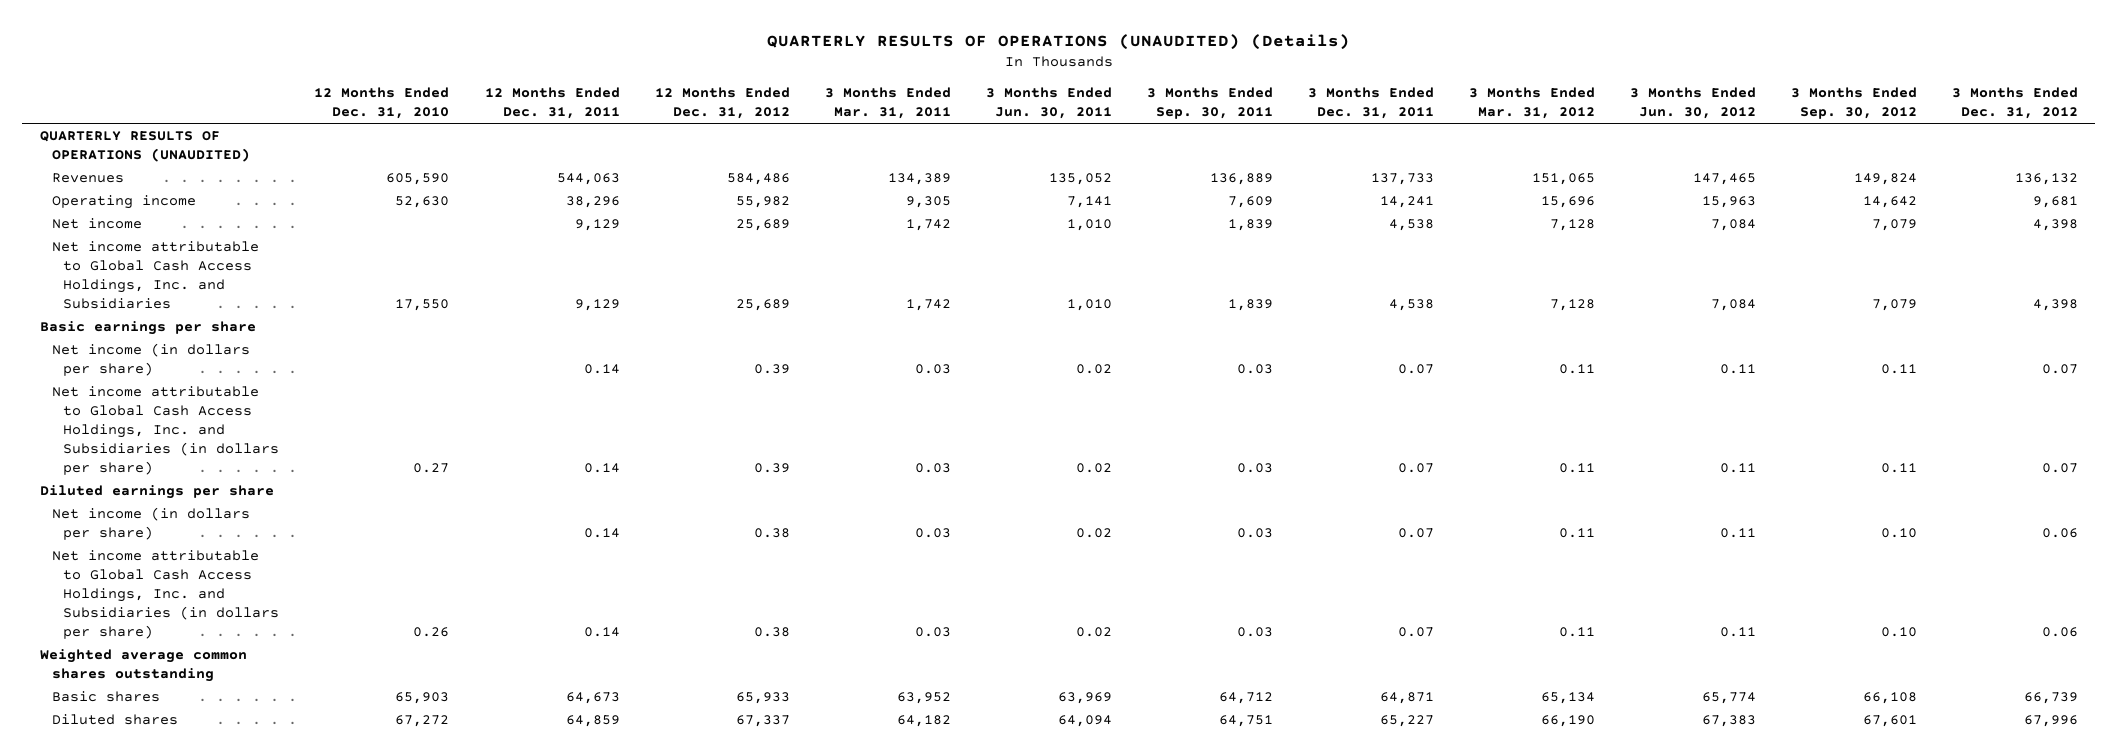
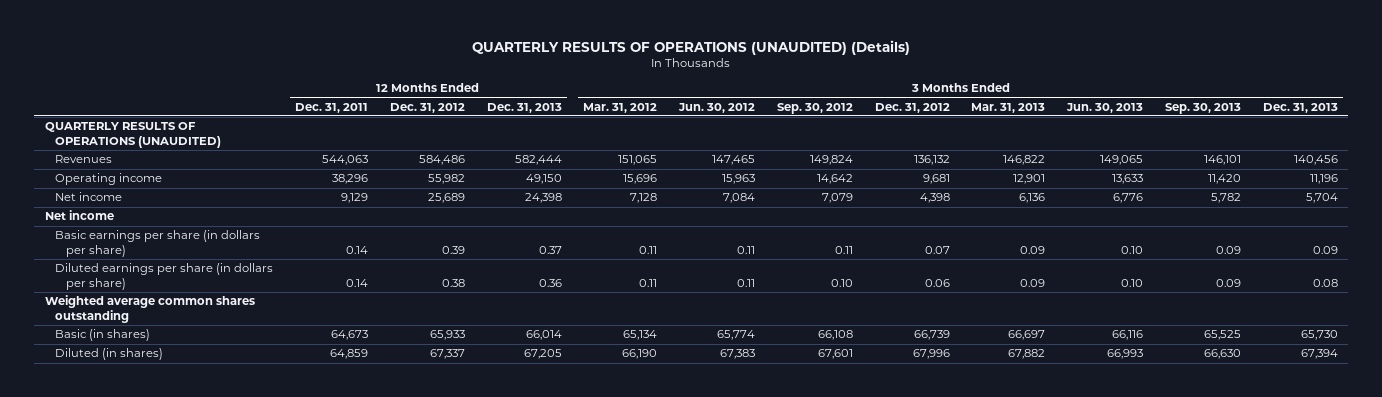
[314,87,450,120] 12 Months Ended Dec. 31, 2010 -> none
[824,87,951,120] 3 Months Ended Mar. 31, 2011 -> none
[985,87,1112,120] 3 Months Ended Jun. 30, 2011 -> none
[1146,87,1273,120] 3 Months Ended Sep. 30, 2011 -> none
[1307,87,1434,120] 3 Months Ended Dec. 31, 2011 -> none
none -> [486,102,562,113] Dec. 31, 2013
none -> [971,102,1046,113] Mar. 31, 2013
none -> [1066,102,1144,113] Jun. 30, 2013
none -> [1164,102,1241,114] Sep. 30, 2013
none -> [1262,102,1338,113] Dec. 31, 2013
[51,240,259,310] Net income attributable to Global Cash Access Holdings, Inc. and Subsidiaries -> none
[39,320,256,335] Basic earnings per share -> none
[51,342,250,376] Net income (in dollars per share) -> none
[39,484,274,499] Diluted earnings per share -> none
[51,506,250,540] Net income (in dollars per share) -> none
none -> [44,210,114,221] Net income
[51,385,280,476] Net income attributable to Global Cash Access Holdings, Inc. and Subsidiaries (in dollars per share) -> [55,230,261,257] Basic earnings per share (in dollars per share)
[51,549,280,640] Net income attributable to Global Cash Access Holdings, Inc. and Subsidiaries (in dollars per share) -> [55,263,274,290] Diluted earnings per share (in dollars per share)
[51,690,160,702] Basic shares -> [55,329,151,342] Basic (in shares)
[51,713,178,725] Diluted shares -> [55,348,164,361] Diluted (in shares)

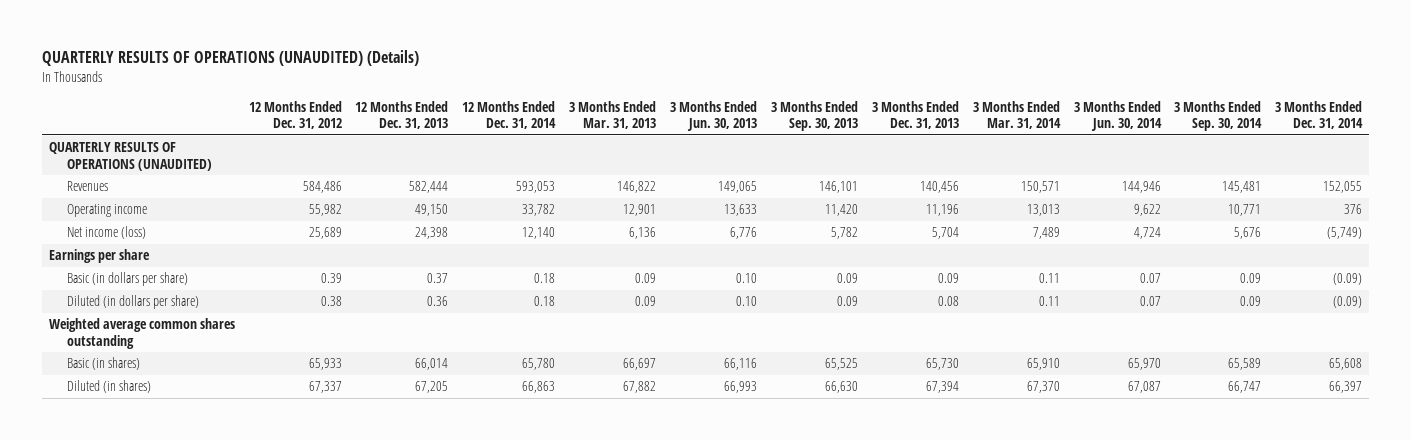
[295,102,369,113] Dec. 31, 2011 -> none
[583,102,658,113] Mar. 31, 2012 -> none
[678,102,756,113] Jun. 30, 2012 -> none
[776,102,853,114] Sep. 30, 2012 -> none
[874,102,950,113] Dec. 31, 2012 -> none
none -> [462,100,557,129] 12 Months Ended Dec. 31, 2014
none -> [972,100,1061,129] 3 Months Ended Mar. 31, 2014
none -> [1073,100,1162,131] 3 Months Ended Jun. 30, 2014
none -> [1174,100,1263,131] 3 Months Ended Sep. 30, 2014
none -> [1275,100,1364,129] 3 Months Ended Dec. 31, 2014
[55,192,123,202] Net income -> [67,226,147,240] Net income (loss)
[44,210,114,221] Net income -> [48,249,150,264] Earnings per share
[55,230,261,257] Basic earnings per share (in dollars per share) -> [67,272,189,287] Basic (in dollars per share)
[55,263,274,290] Diluted earnings per share (in dollars per share) -> [67,295,200,310] Diluted (in dollars per share)

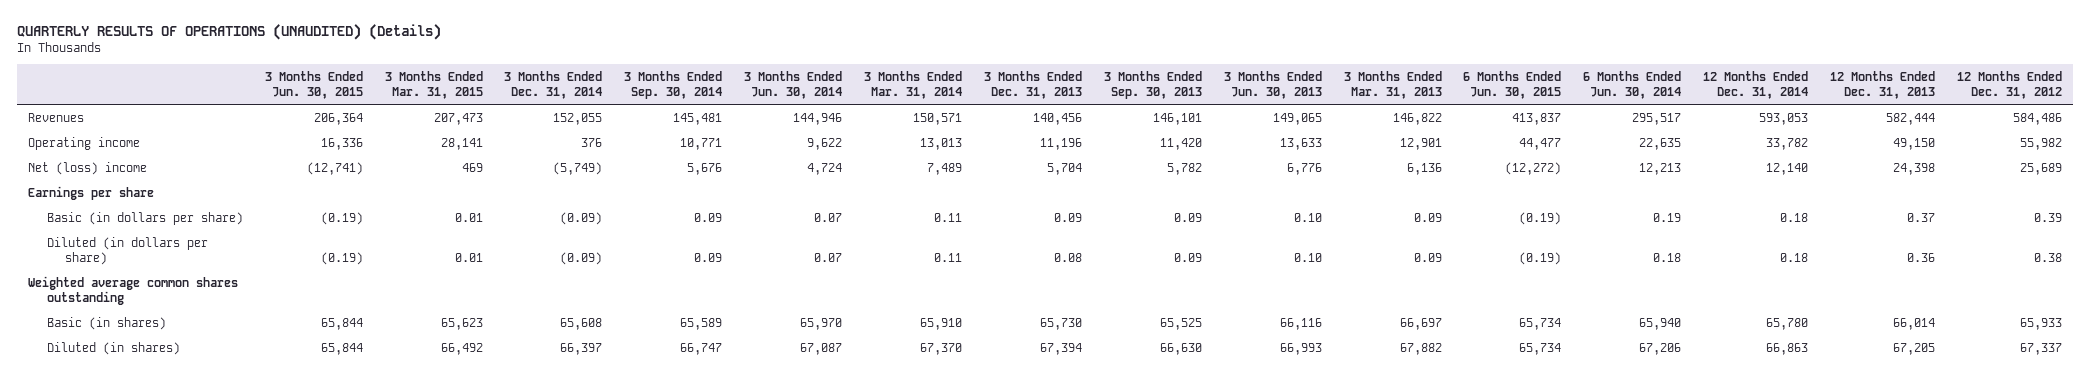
none -> [264,70,363,100] 3 Months Ended Jun. 30, 2015
none -> [384,70,483,100] 3 Months Ended Mar. 31, 2015
none -> [1463,70,1562,100] 6 Months Ended Jun. 30, 2015
none -> [1583,70,1682,100] 6 Months Ended Jun. 30, 2014
[48,142,213,171] QUARTERLY RESULTS OF OPERATIONS (UNAUDITED) -> none
[67,226,147,240] Net income (loss) -> [28,161,148,175] Net (loss) income

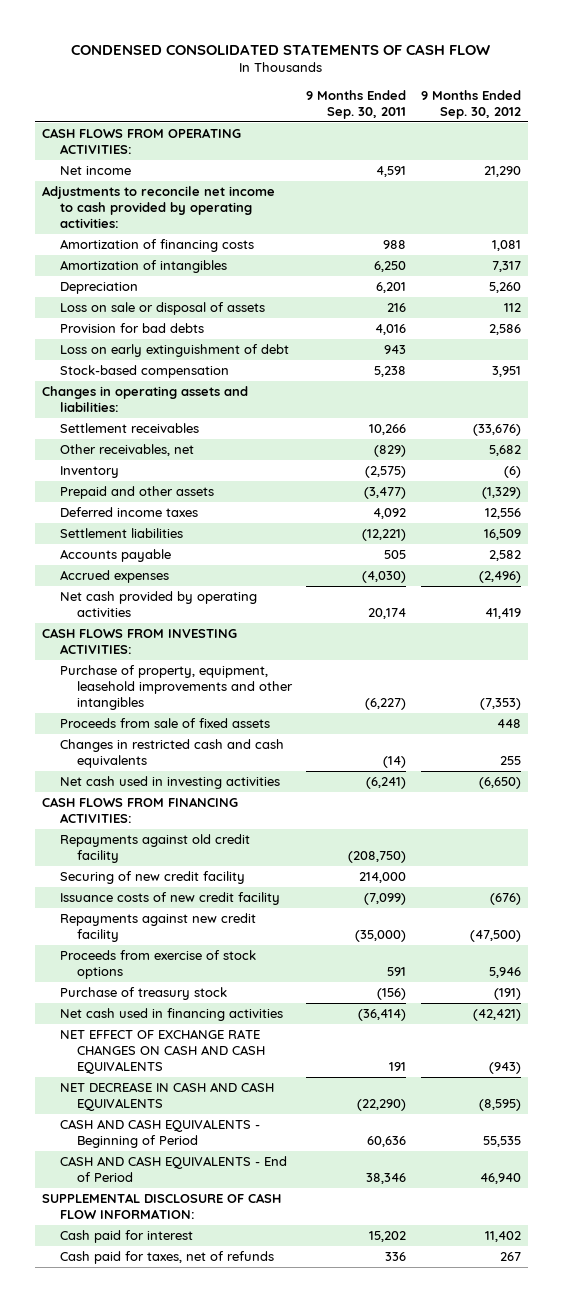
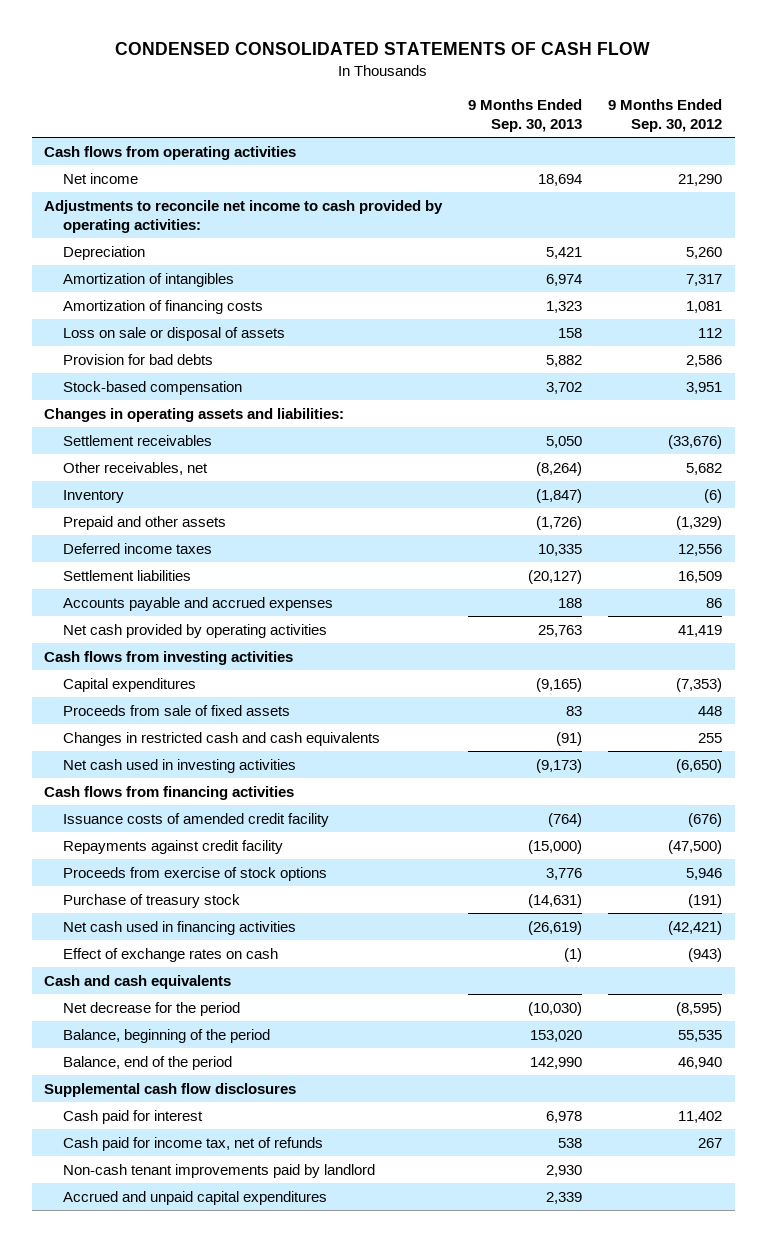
[306,90,407,120] 9 Months Ended Sep. 30, 2011 -> none
none -> [468,98,583,132] 9 Months Ended Sep. 30, 2013
[41,127,241,154] CASH FLOWS FROM OPERATING ACTIVITIES: -> [44,145,297,160] Cash flows from operating activities
[59,259,227,273] Amortization of intangibles -> [62,272,234,287] Amortization of intangibles
[59,238,254,252] Amortization of financing costs -> [62,299,263,314] Amortization of financing costs
[59,343,289,357] Loss on early extinguishment of debt -> none
[59,548,171,562] Accounts payable -> none
[59,569,169,583] Accrued expenses -> none
none -> [62,596,333,611] Accounts payable and accrued expenses
[41,627,237,654] CASH FLOWS FROM INVESTING ACTIVITIES: -> [44,650,294,665] Cash flows from investing activities
[59,664,294,710] Purchase of property, equipment, leasehold improvements and other intangibles -> [62,677,196,692] Capital expenditures
[59,833,250,863] Repayments against old credit facility -> none
[59,870,245,884] Securing of new credit facility -> none
[41,796,238,823] CASH FLOWS FROM FINANCING ACTIVITIES: -> [44,785,295,800] Cash flows from financing activities
[59,891,280,905] Issuance costs of new credit facility -> [62,812,329,827] Issuance costs of amended credit facility
[59,912,256,942] Repayments against new credit facility -> [62,839,283,854] Repayments against credit facility
[59,1028,266,1074] NET EFFECT OF EXCHANGE RATE CHANGES ON CASH AND CASH EQUIVALENTS -> [62,947,278,962] Effect of exchange rates on cash
none -> [44,974,232,989] Cash and cash equivalents
[59,1081,274,1111] NET DECREASE IN CASH AND CASH EQUIVALENTS -> [62,1001,240,1016] Net decrease for the period
[59,1118,260,1148] CASH AND CASH EQUIVALENTS - Beginning of Period -> [62,1028,270,1043] Balance, beginning of the period
[59,1155,287,1182] CASH AND CASH EQUIVALENTS - End of Period -> [62,1055,232,1070] Balance, end of the period
[41,1192,281,1219] SUPPLEMENTAL DISCLOSURE OF CASH FLOW INFORMATION: -> [44,1082,297,1097] Supplemental cash flow disclosures
[59,1250,274,1264] Cash paid for taxes, net of refunds -> [62,1136,323,1151] Cash paid for income tax, net of refunds
none -> [62,1163,375,1178] Non-cash tenant improvements paid by landlord
none -> [62,1190,327,1205] Accrued and unpaid capital expenditures

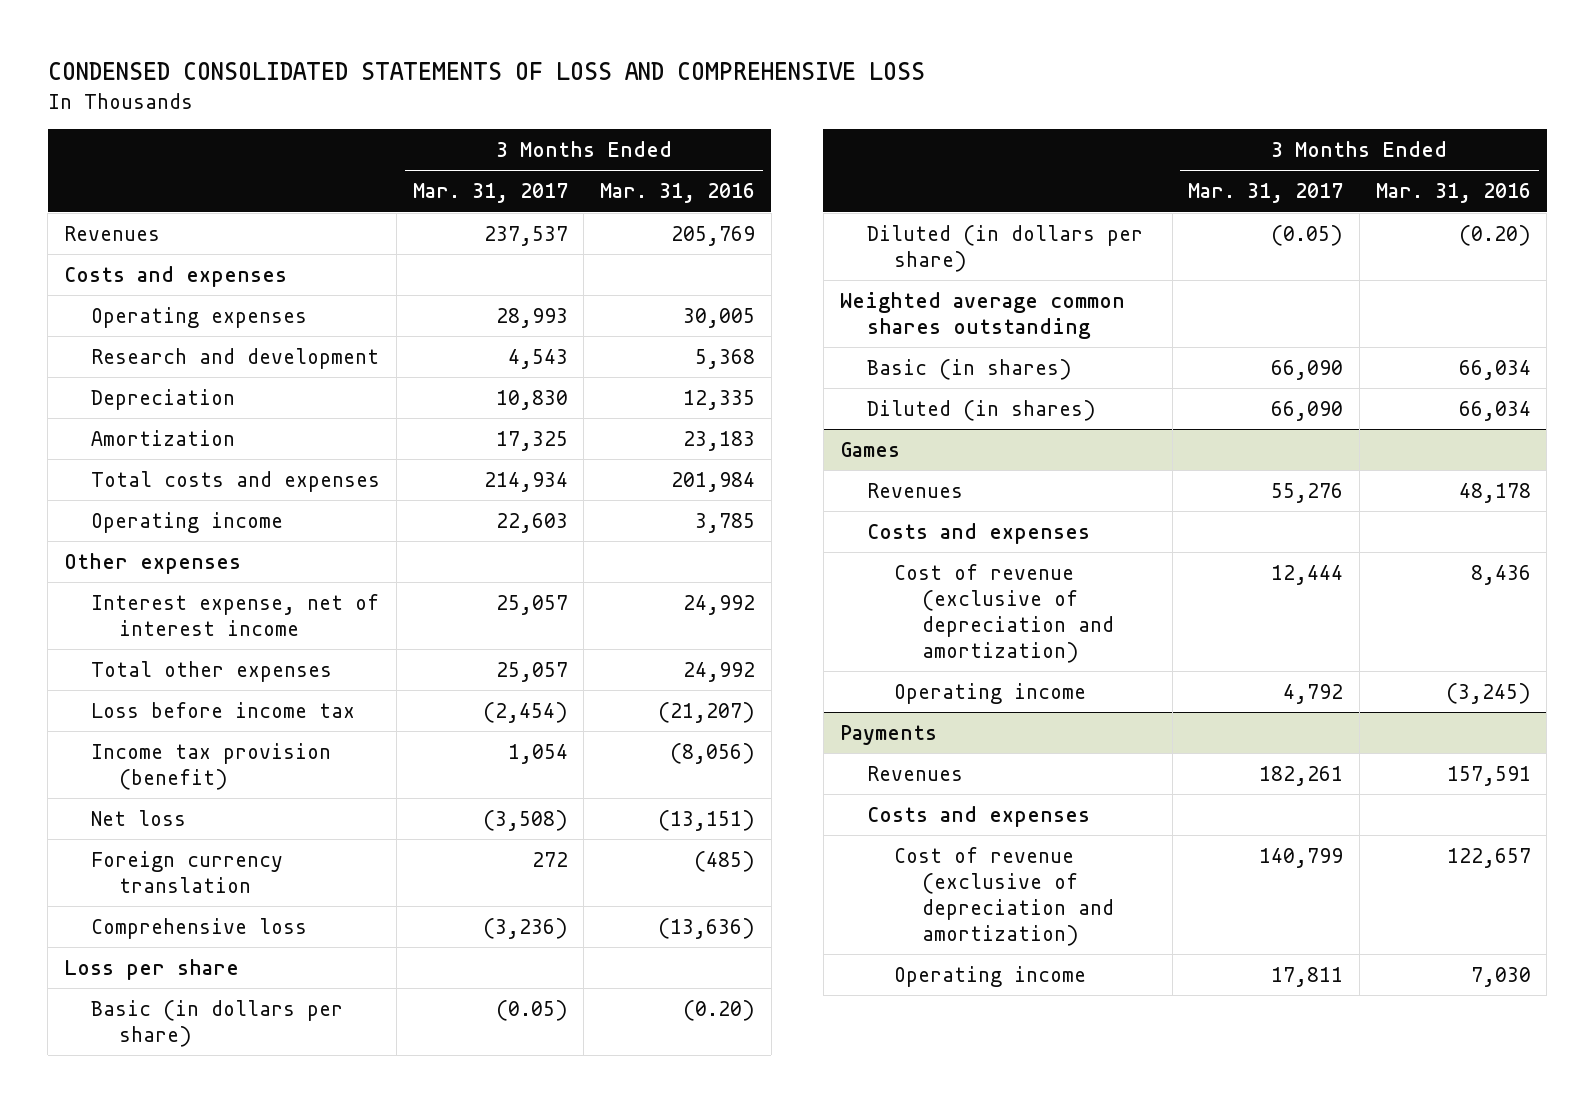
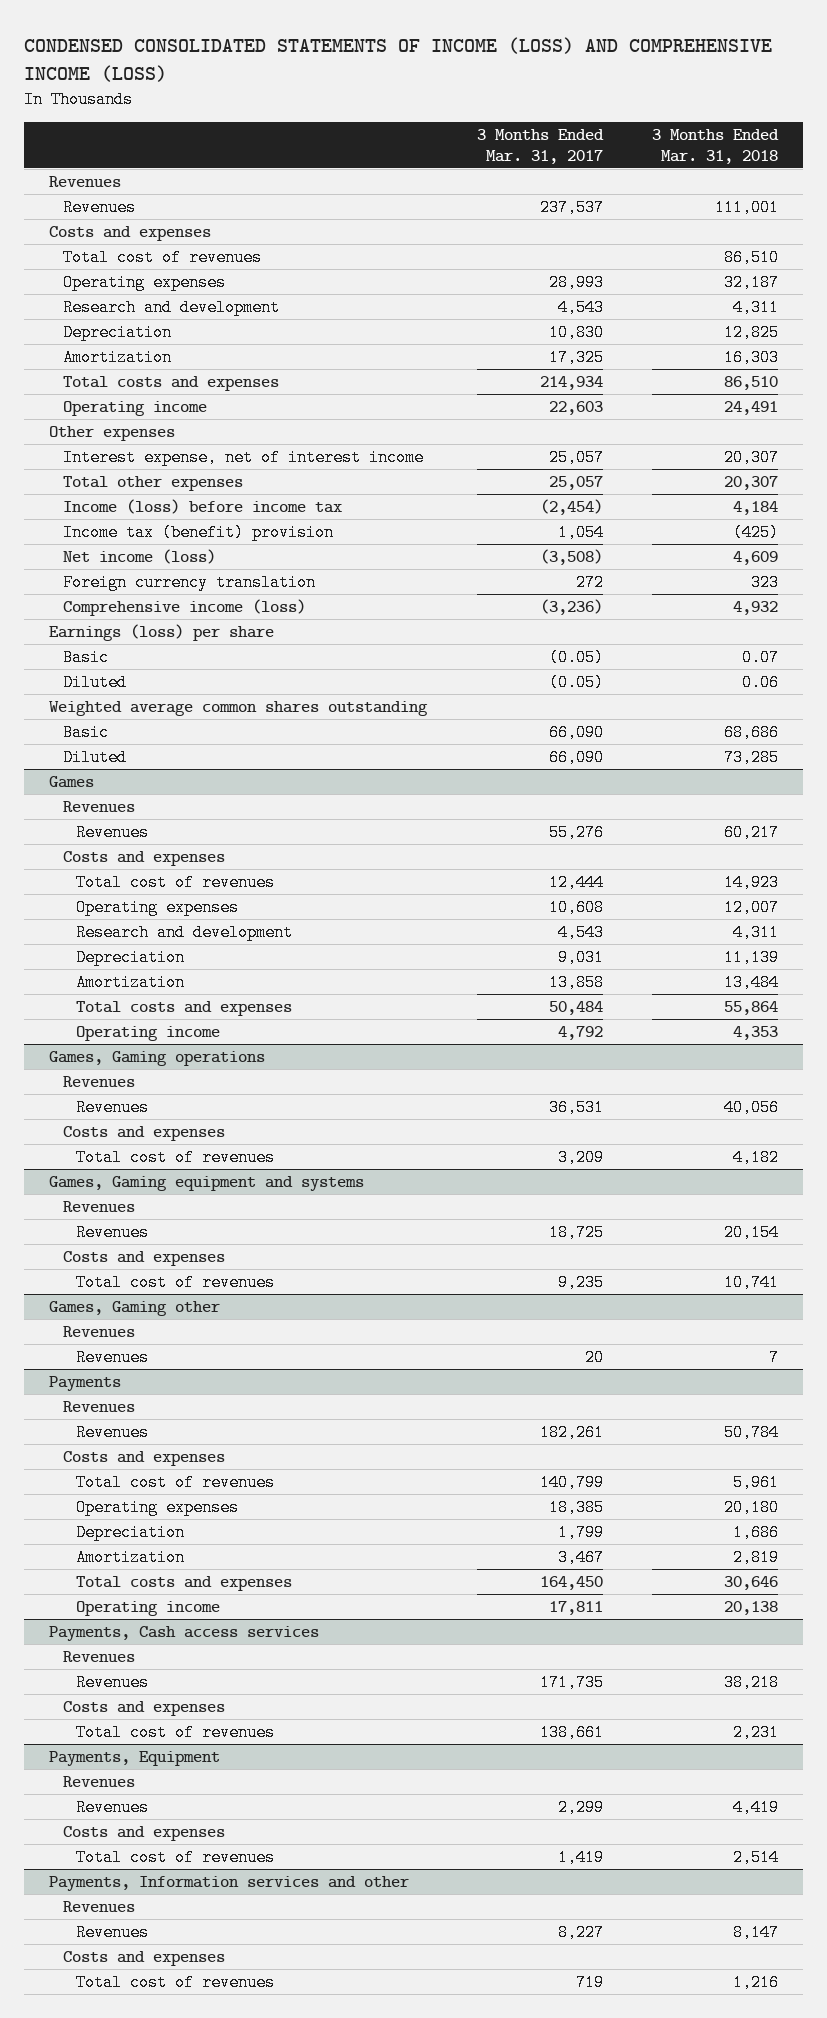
[47,62,925,81] CONDENSED CONSOLIDATED STATEMENTS OF LOSS AND COMPREHENSIVE LOSS -> [24,36,773,82] CONDENSED CONSOLIDATED STATEMENTS OF INCOME (LOSS) AND COMPREHENSIVE INCOME (LOSS)
[600,183,756,204] Mar. 31, 2016 -> none
none -> [652,129,780,164] 3 Months Ended Mar. 31, 2018
none -> [48,176,121,188] Revenues
none -> [62,249,262,267] Total cost of revenues
[91,701,356,718] Loss before income tax -> [62,499,342,515] Income (loss) before income tax
[91,742,332,790] Income tax provision (benefit) -> [62,524,334,542] Income tax (benefit) provision
[91,809,187,826] Net loss -> [62,549,216,565] Net income (loss)
[91,917,308,939] Comprehensive loss -> [62,599,306,617] Comprehensive income (loss)
[64,958,240,980] Loss per share -> [48,624,274,642] Earnings (loss) per share
[91,999,344,1047] Basic (in dollars per share) -> [62,649,109,667] Basic
[866,224,1143,272] Diluted (in dollars per share) -> [62,674,127,692] Diluted
[866,358,1072,380] Basic (in shares) -> [62,724,109,742] Basic
[866,399,1096,421] Diluted (in shares) -> [62,749,127,767] Diluted
none -> [62,801,135,813] Revenues
[894,563,1114,663] Cost of revenue (exclusive of depreciation and amortization) -> [76,874,276,892] Total cost of revenues
none -> [76,899,240,917] Operating expenses
none -> [76,924,294,942] Research and development
none -> [76,949,186,967] Depreciation
none -> [76,974,186,992] Amortization
none -> [76,1001,293,1017] Total costs and expenses
none -> [48,1051,265,1067] Games, Gaming operations
none -> [62,1076,135,1088] Revenues
none -> [76,1099,150,1117] Revenues
none -> [62,1126,225,1142] Costs and expenses
none -> [76,1149,276,1167] Total cost of revenues
none -> [48,1176,364,1192] Games, Gaming equipment and systems
none -> [62,1201,135,1213] Revenues
none -> [76,1224,150,1242] Revenues
none -> [62,1251,225,1267] Costs and expenses
none -> [76,1274,276,1292] Total cost of revenues
none -> [48,1301,220,1317] Games, Gaming other
none -> [62,1326,135,1338] Revenues
none -> [76,1349,150,1367] Revenues
none -> [62,1401,135,1413] Revenues
[894,846,1114,946] Cost of revenue (exclusive of depreciation and amortization) -> [76,1474,276,1492] Total cost of revenues
none -> [76,1499,240,1517] Operating expenses
none -> [76,1524,186,1542] Depreciation
none -> [76,1549,186,1567] Amortization
none -> [76,1576,293,1592] Total costs and expenses
none -> [48,1626,319,1642] Payments, Cash access services
none -> [62,1651,135,1663] Revenues
none -> [76,1674,150,1692] Revenues
none -> [62,1701,225,1717] Costs and expenses
none -> [76,1724,276,1742] Total cost of revenues
none -> [48,1751,220,1767] Payments, Equipment
none -> [62,1776,135,1788] Revenues
none -> [76,1799,150,1817] Revenues
none -> [62,1826,225,1842] Costs and expenses
none -> [76,1849,276,1867] Total cost of revenues
none -> [48,1876,409,1892] Payments, Information services and other
none -> [62,1901,135,1913] Revenues
none -> [76,1924,150,1942] Revenues
none -> [62,1951,225,1967] Costs and expenses
none -> [76,1974,276,1992] Total cost of revenues

